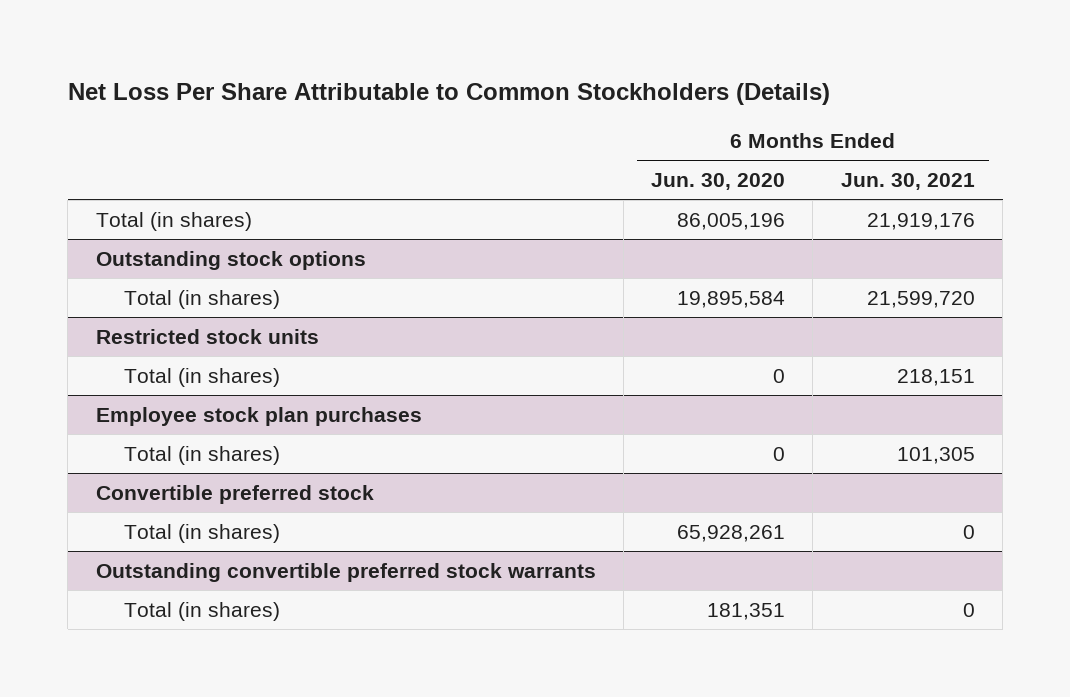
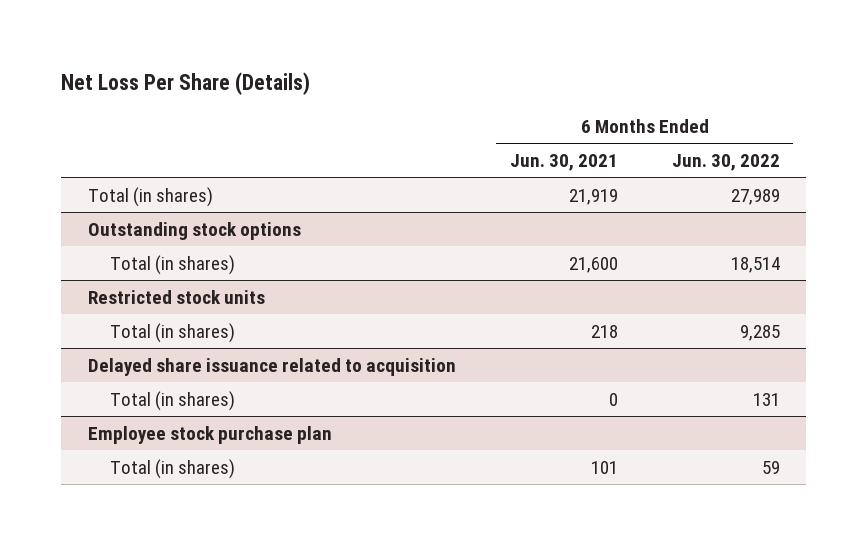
[67,83,830,106] Net Loss Per Share Attributable to Common Stockholders (Details) -> [61,72,311,96] Net Loss Per Share (Details)
[651,172,786,190] Jun. 30, 2020 -> none
none -> [671,153,780,171] Jun. 30, 2022
[866,212,975,230] 21,919,176 -> [568,188,618,205] 21,919
[866,290,975,308] 21,599,720 -> [568,256,618,273] 21,600
[95,406,422,426] Employee stock plan purchases -> none
[123,445,280,465] Total (in shares) -> none
[95,484,374,504] Convertible preferred stock -> none
[123,523,280,543] Total (in shares) -> none
[95,562,596,582] Outstanding convertible preferred stock warrants -> none
[896,368,975,386] 218,151 -> [590,324,618,338] 218
none -> [88,357,457,376] Delayed share issuance related to acquisition
none -> [88,425,333,444] Employee stock purchase plan
none -> [110,458,236,479] Total (in shares)

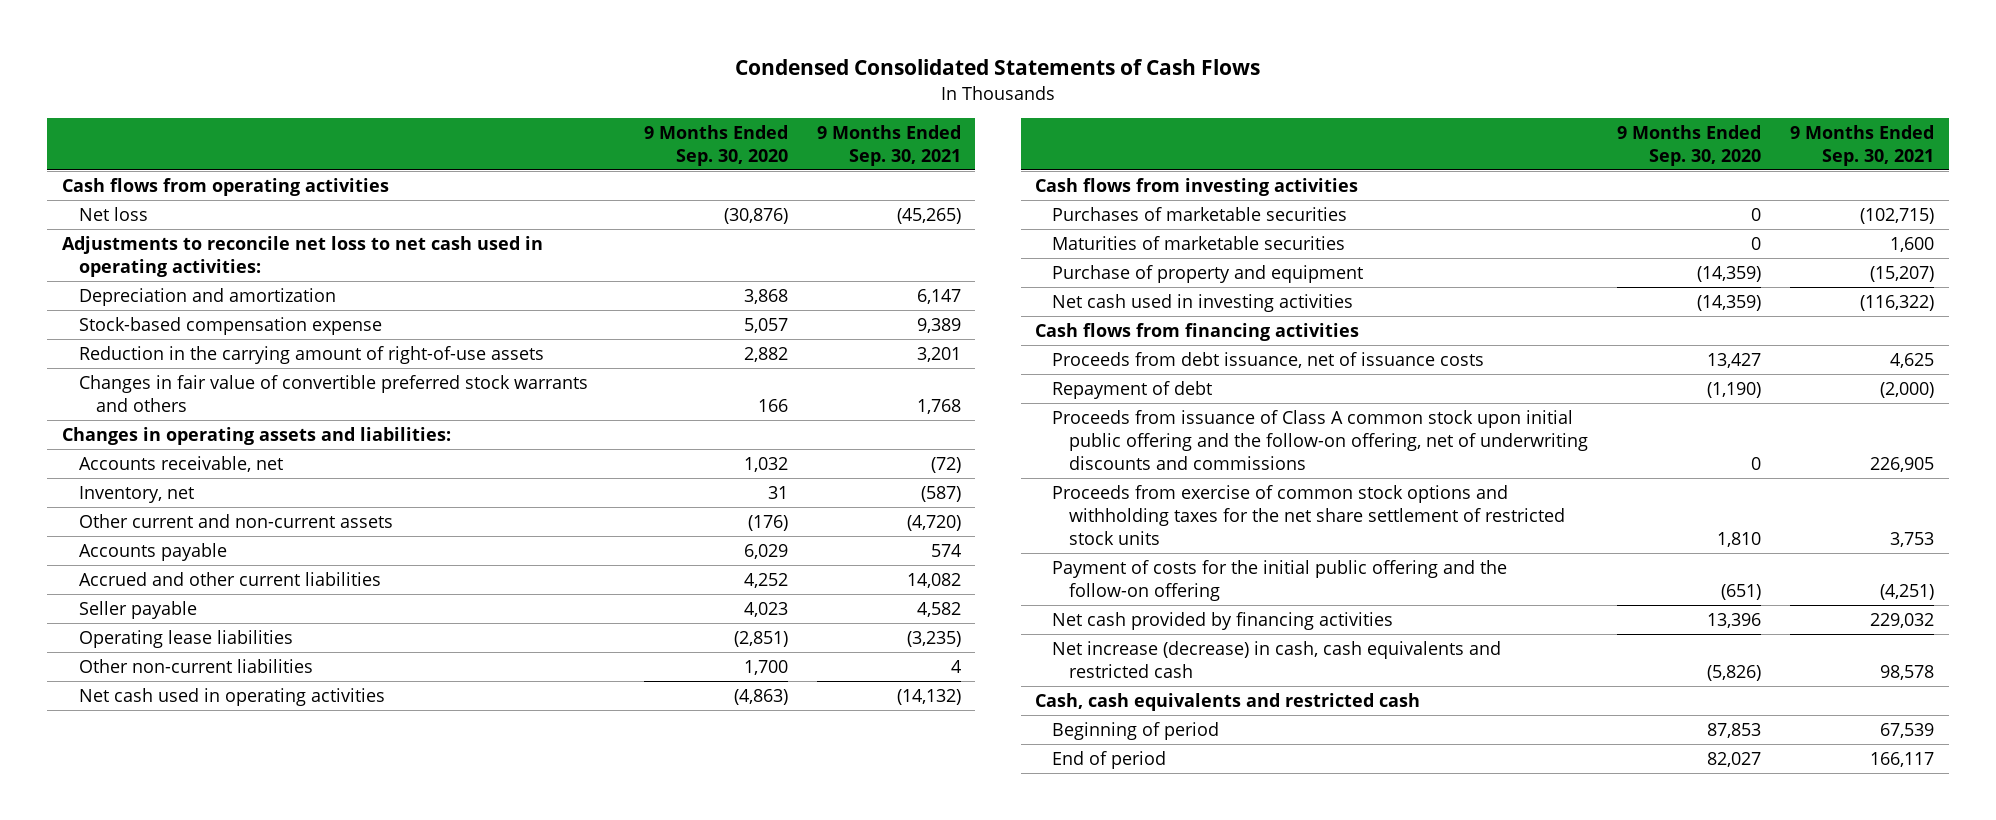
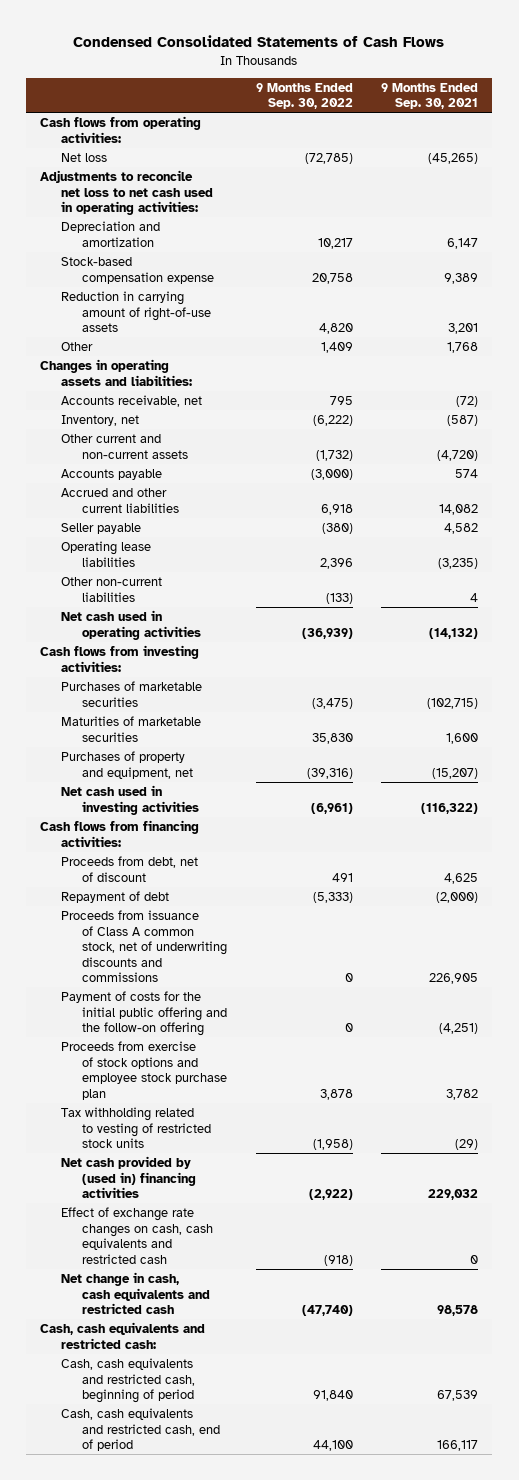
[643,124,788,166] 9 Months Ended Sep. 30, 2020 -> none
none -> [255,82,353,110] 9 Months Ended Sep. 30, 2022
[61,177,389,196] Cash flows from operating activities -> [40,116,202,143] Cash flows from operating activities:
[78,345,544,364] Reduction in the carrying amount of right-of-use assets -> [61,291,212,333] Reduction in carrying amount of right-of-use assets
[78,374,588,413] Changes in fair value of convertible preferred stock warrants and others -> [61,342,94,352] Other
[1035,177,1359,196] Cash flows from investing activities -> [40,645,200,672] Cash flows from investing activities:
[1052,264,1364,283] Purchase of property and equipment -> [61,751,194,779] Purchases of property and equipment, net
[1035,322,1360,341] Cash flows from financing activities -> [40,820,200,847] Cash flows from financing activities:
[1052,351,1485,368] Proceeds from debt issuance, net of issuance costs -> [61,856,199,882] Proceeds from debt, net of discount
[1052,484,1566,546] Proceeds from exercise of common stock options and withholding taxes for the net share settlement of restricted stock units -> none
[1052,409,1589,471] Proceeds from issuance of Class A common stock upon initial public offering and the follow-on offering, net of underwriting discounts and commissions -> [61,910,228,983] Proceeds from issuance of Class A common stock, net of underwriting discounts and commissions
none -> [61,1041,228,1100] Proceeds from exercise of stock options and employee stock purchase plan
none -> [61,1107,212,1149] Tax withholding related to vesting of restricted stock units
[1052,611,1394,630] Net cash provided by financing activities -> [61,1156,197,1199] Net cash provided by (used in) financing activities
none -> [61,1207,214,1264] Effect of exchange rate changes on cash, cash equivalents and restricted cash
[1052,640,1502,679] Net increase (decrease) in cash, cash equivalents and restricted cash -> [61,1272,211,1315] Net change in cash, cash equivalents and restricted cash
[1035,692,1421,711] Cash, cash equivalents and restricted cash -> [40,1322,206,1349] Cash, cash equivalents and restricted cash:
[1052,721,1220,740] Beginning of period -> [61,1358,196,1404] Cash, cash equivalents and restricted cash, beginning of period
[1052,750,1167,769] End of period -> [61,1408,221,1452] Cash, cash equivalents and restricted cash, end of period

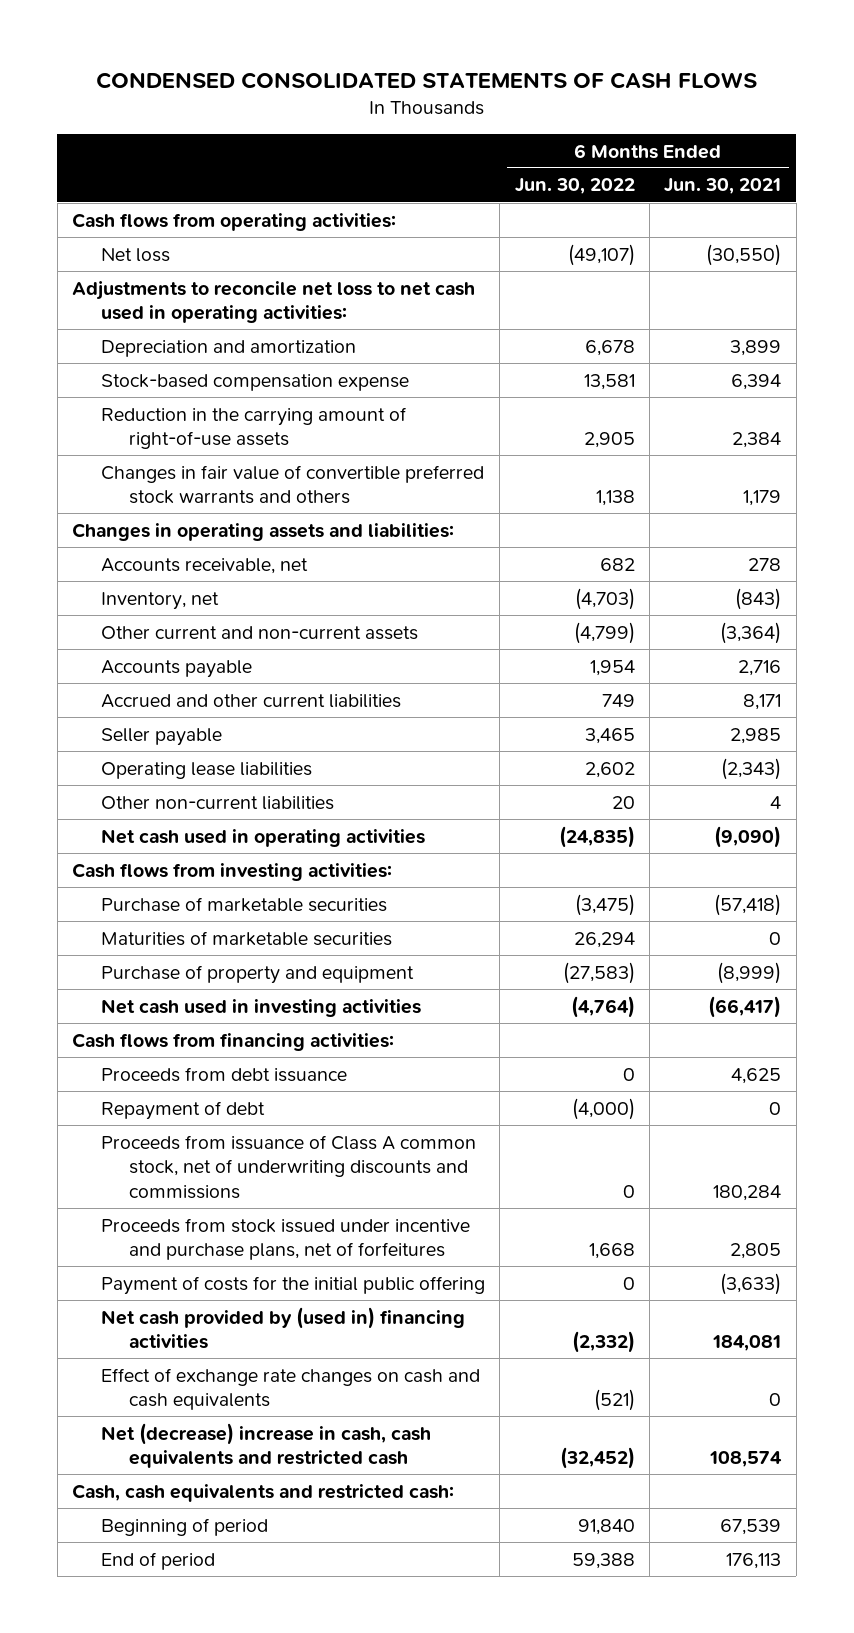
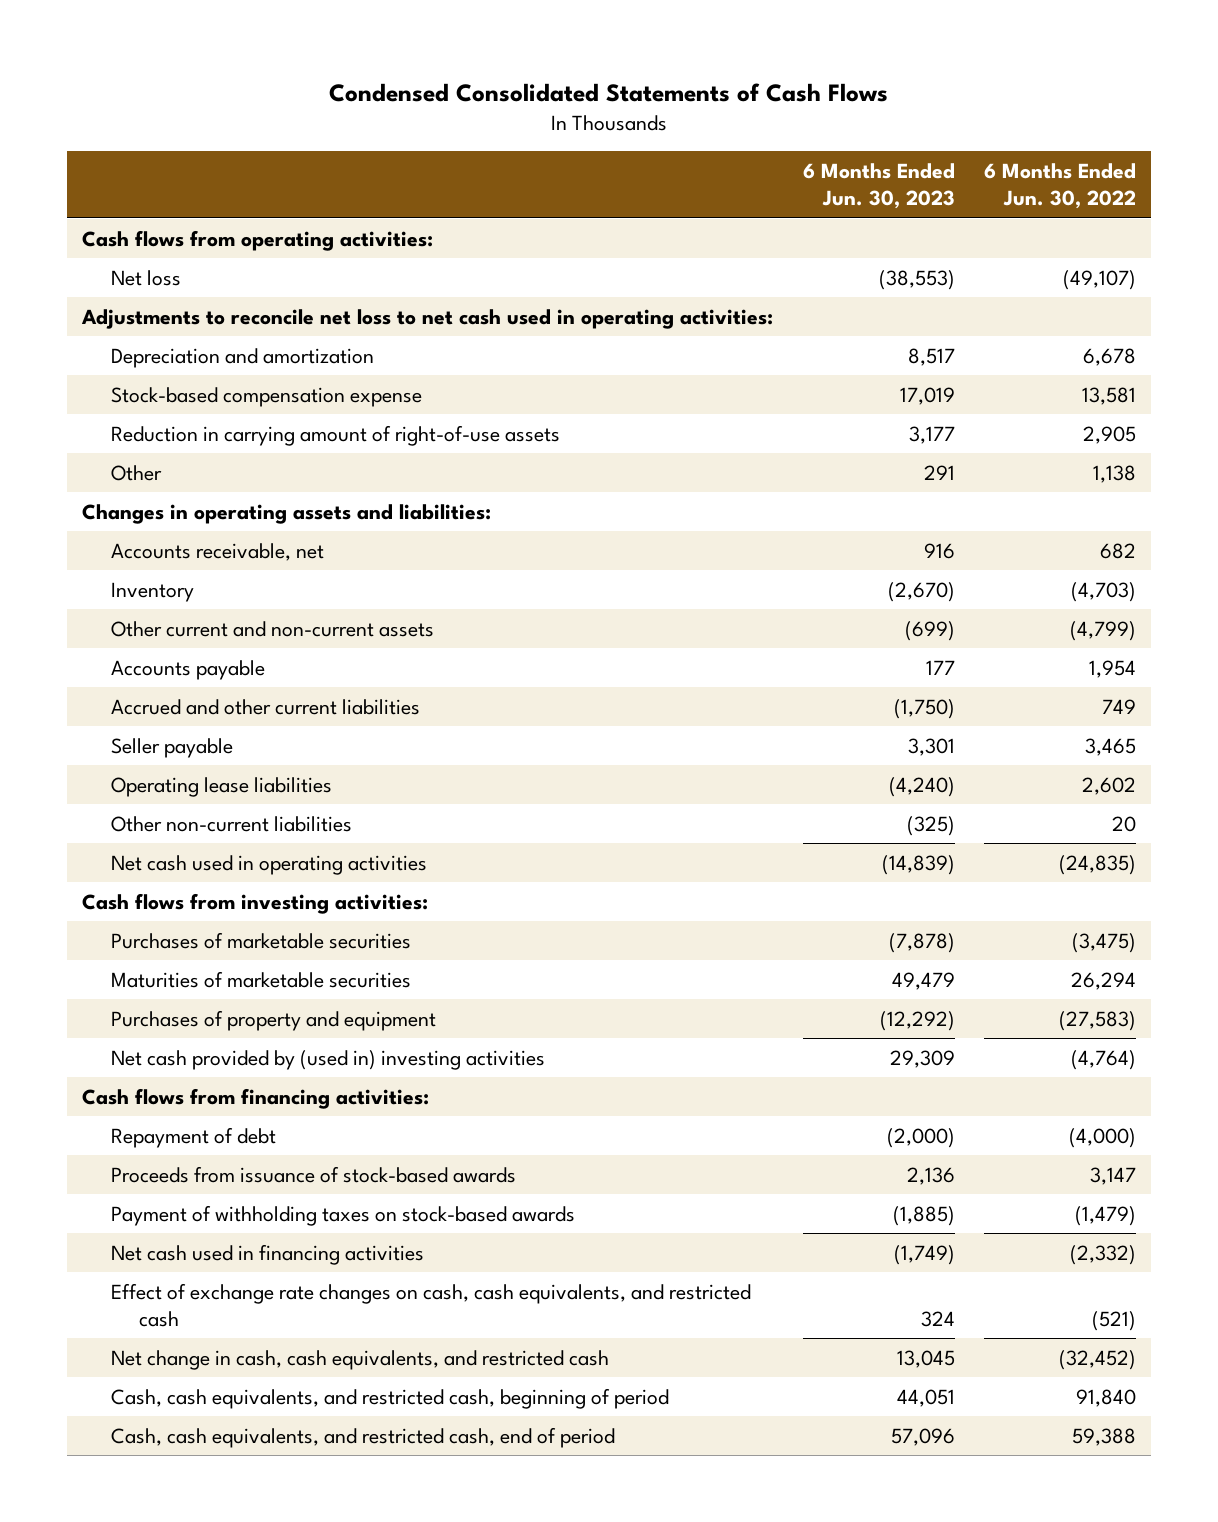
[95,71,757,89] CONDENSED CONSOLIDATED STATEMENTS OF CASH FLOWS -> [329,82,889,102] Condensed Consolidated Statements of Cash Flows
[664,178,782,195] Jun. 30, 2021 -> none
none -> [802,163,955,210] 6 Months Ended Jun. 30, 2023
[100,406,407,450] Reduction in the carrying amount of right-of-use assets -> [110,424,560,446] Reduction in carrying amount of right-of-use assets
[100,464,484,505] Changes in fair value of convertible preferred stock warrants and others -> [110,464,162,481] Other
[100,591,219,610] Inventory, net -> [110,581,194,602] Inventory
[100,896,387,912] Purchase of marketable securities -> [110,931,411,949] Purchases of marketable securities
[100,964,414,984] Purchase of property and equipment -> [110,1009,436,1031] Purchases of property and equipment
[100,998,421,1017] Net cash used in investing activities -> [110,1049,545,1070] Net cash provided by (used in) investing activities
[100,1066,347,1082] Proceeds from debt issuance -> none
[100,1134,476,1199] Proceeds from issuance of Class A common stock, net of underwriting discounts and commissions -> none
[100,1275,485,1295] Payment of costs for the initial public offering -> none
[72,1483,455,1502] Cash, cash equivalents and restricted cash: -> none
[100,1217,470,1261] Proceeds from stock issued under incentive and purchase plans, net of forfeitures -> [110,1165,516,1183] Proceeds from issuance of stock-based awards
[588,1243,635,1260] 1,668 -> [1090,1166,1137,1185] 3,147
none -> [110,1204,575,1226] Payment of withholding taxes on stock-based awards
[100,1306,465,1350] Net cash provided by (used in) financing activities -> [110,1243,424,1265] Net cash used in financing activities
[100,1367,480,1411] Effect of exchange rate changes on cash and cash equivalents -> [110,1282,751,1327] Effect of exchange rate changes on cash, cash equivalents, and restricted cash
[100,1422,431,1469] Net (decrease) increase in cash, cash equivalents and restricted cash -> [110,1349,609,1370] Net change in cash, cash equivalents, and restricted cash
[100,1517,268,1536] Beginning of period -> [110,1387,669,1409] Cash, cash equivalents, and restricted cash, beginning of period
[100,1551,215,1570] End of period -> [110,1426,615,1448] Cash, cash equivalents, and restricted cash, end of period

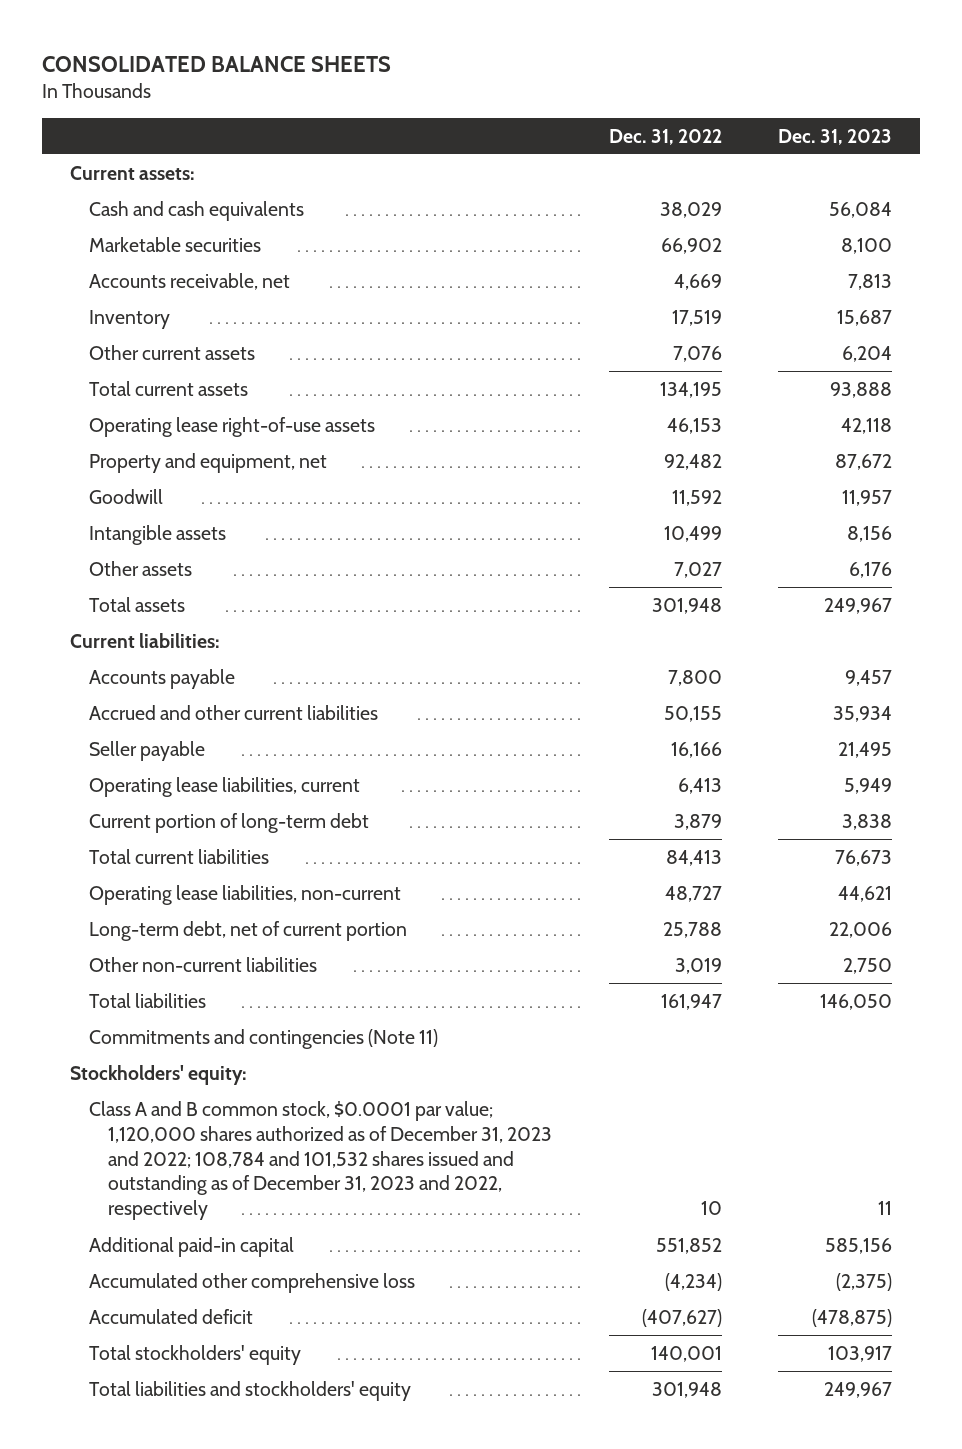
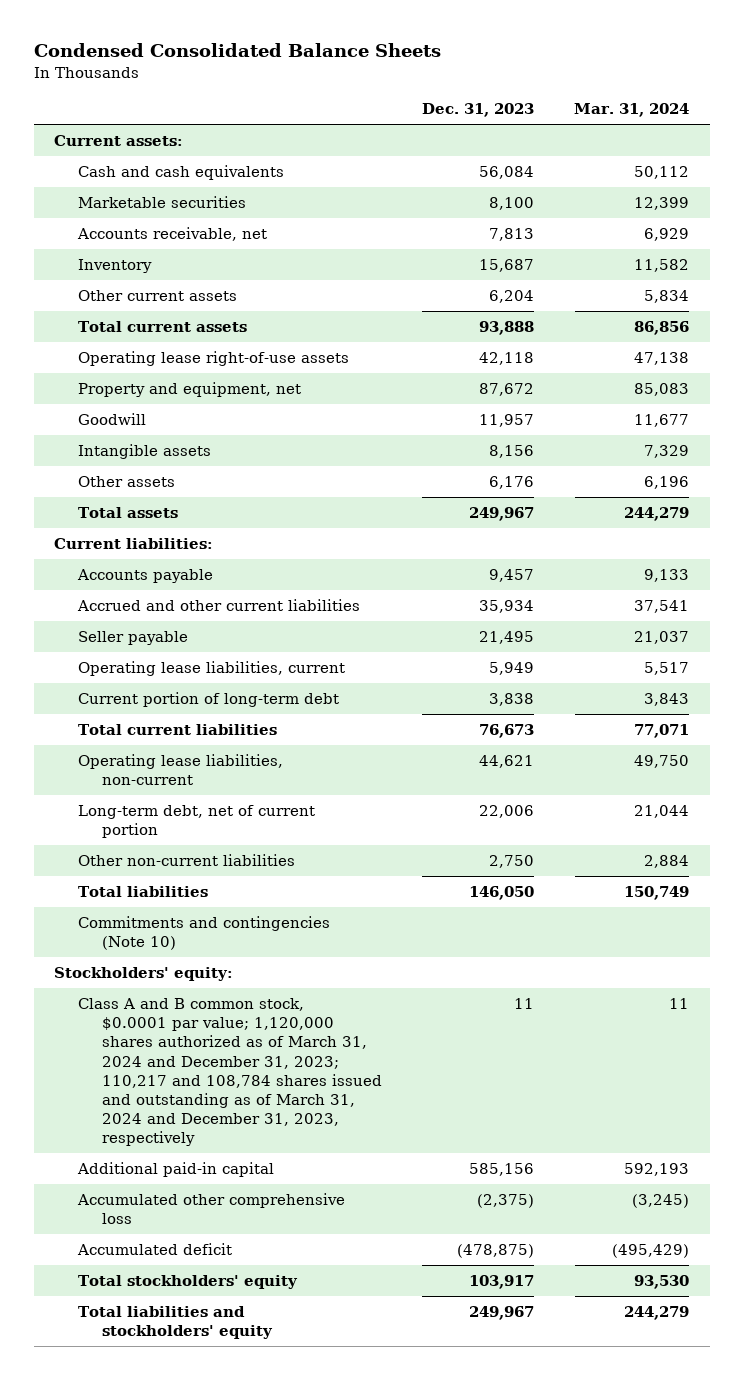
[42,56,392,73] CONSOLIDATED BALANCE SHEETS -> [33,43,441,58] Condensed Consolidated Balance Sheets
[608,128,722,145] Dec. 31, 2022 -> none
none -> [574,103,690,118] Mar. 31, 2024
[89,1028,439,1049] Commitments and contingencies (Note 11) -> [77,916,330,951] Commitments and contingencies (Note 10)
[89,1100,553,1221] Class A and B common stock, $0.0001 par value; 1,120,000 shares authorized as of December 31, 2023 and 2022; 108,784 and 101,532 shares issued and outstanding as of December 31, 2023 and 2022, respectively -> [77,998,382,1147] Class A and B common stock, $0.0001 par value; 1,120,000 shares authorized as of March 31, 2024 and December 31, 2023; 110,217 and 108,784 shares issued and outstanding as of March 31, 2024 and December 31, 2023, respectively

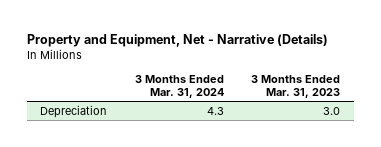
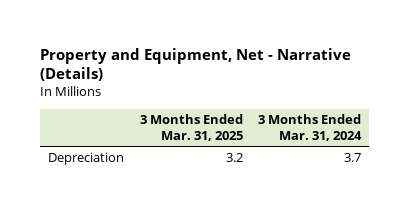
[251,74,341,99] 3 Months Ended Mar. 31, 2023 -> none
none -> [139,114,243,141] 3 Months Ended Mar. 31, 2025
[206,107,224,116] 4.3 -> [344,153,362,163] 3.7

